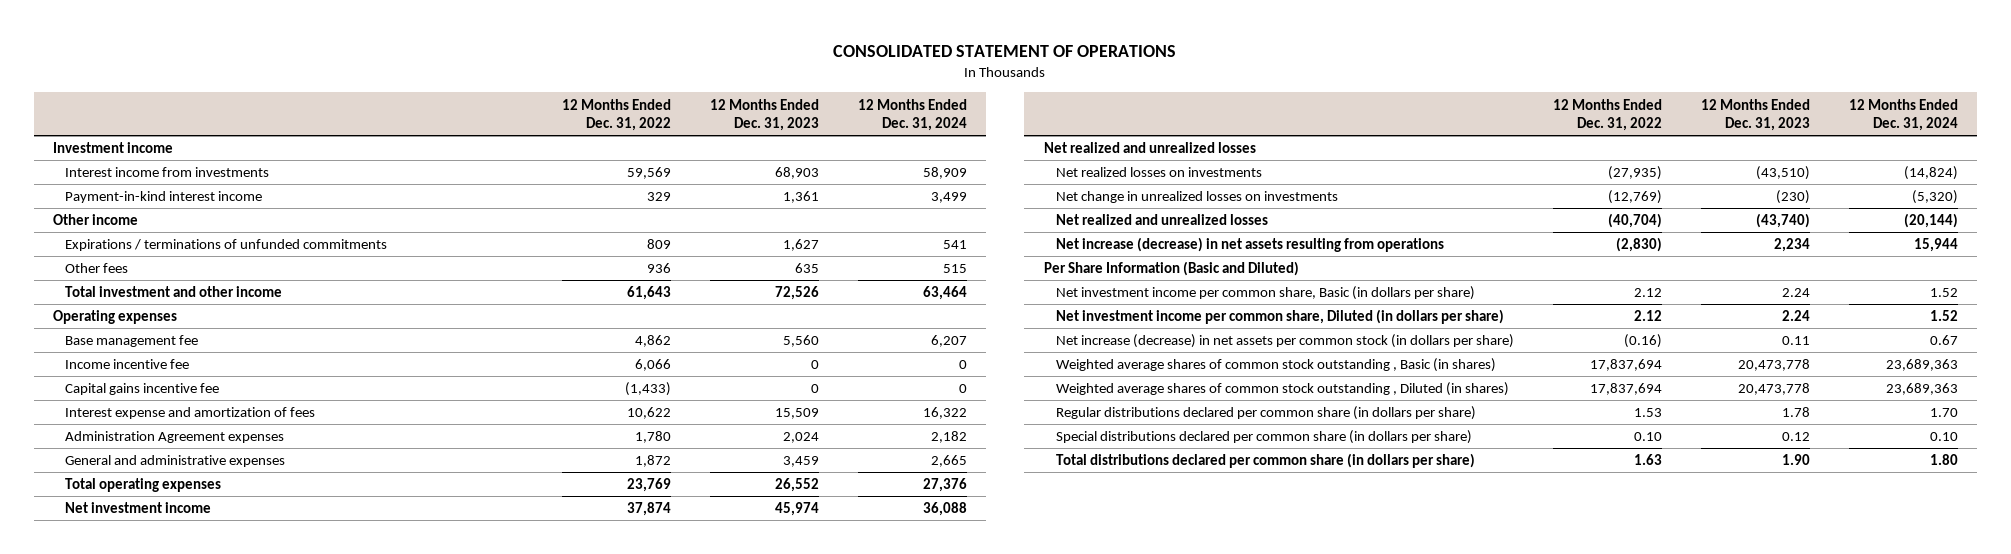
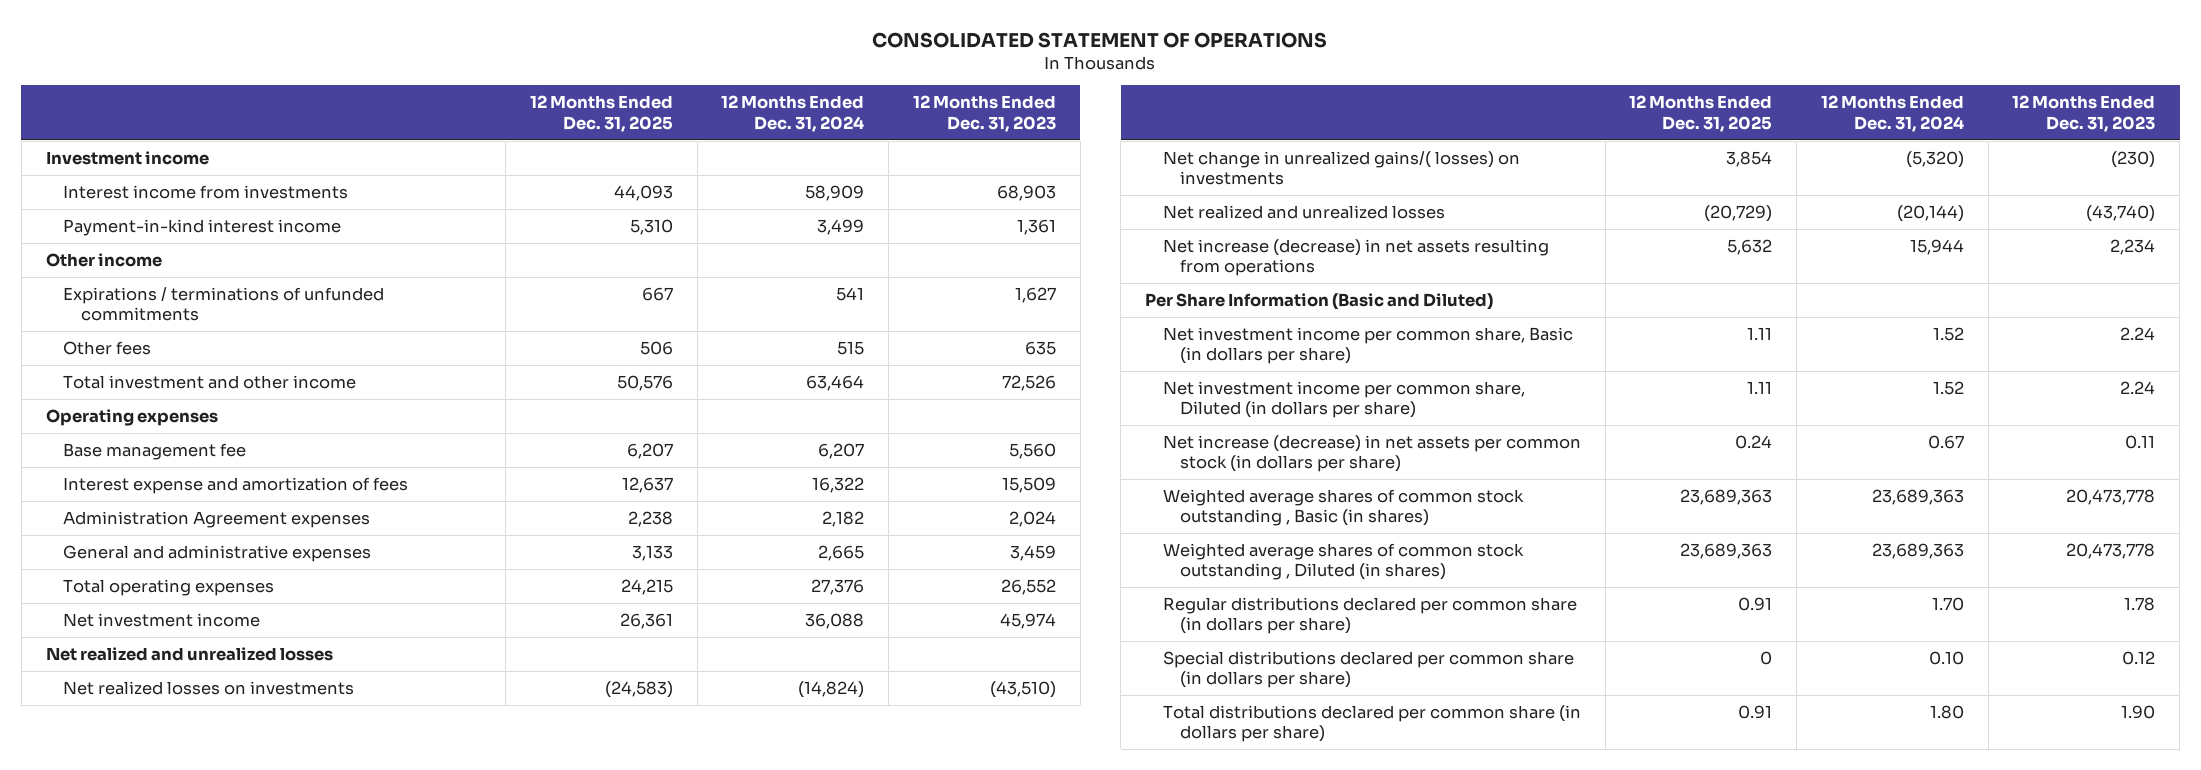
[562,98,672,132] 12 Months Ended Dec. 31, 2022 -> none
none -> [529,95,673,132] 12 Months Ended Dec. 31, 2025
[65,359,190,370] Income incentive fee -> none
[65,383,220,396] Capital gains incentive fee -> none
[1056,191,1339,204] Net change in unrealized losses on investments -> [1162,150,1520,186] Net change in unrealized gains/( losses) on investments

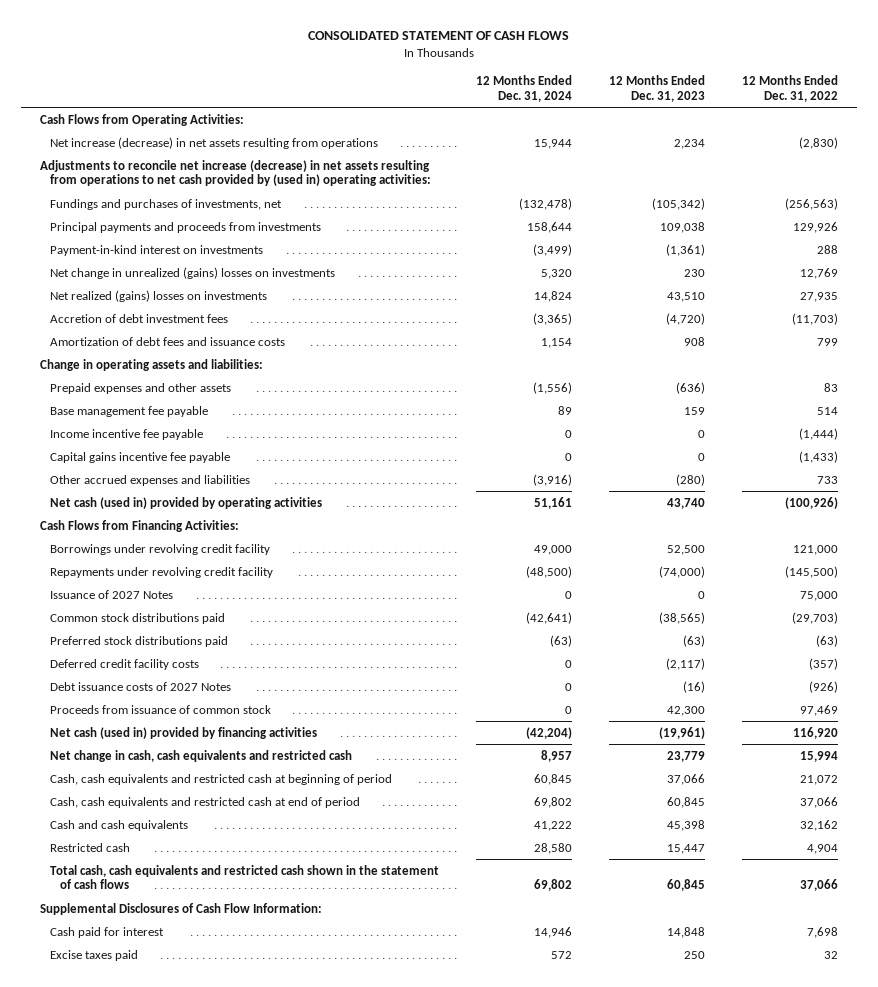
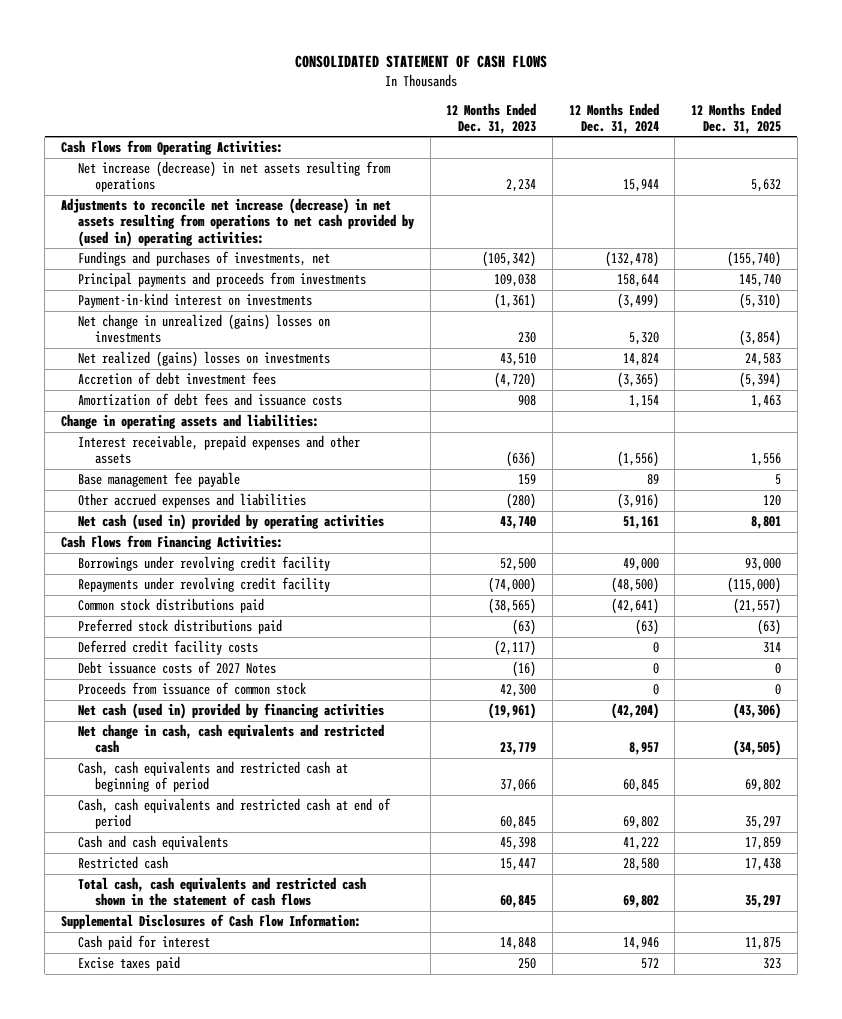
[742,74,839,102] 12 Months Ended Dec. 31, 2022 -> none
none -> [690,102,781,134] 12 Months Ended Dec. 31, 2025
[49,382,231,394] Prepaid expenses and other assets -> [78,435,361,465] Interest receivable, prepaid expenses and other assets
[49,428,203,440] Income incentive fee payable -> none
[49,451,230,463] Capital gains incentive fee payable -> none
[49,589,173,599] Issuance of 2027 Notes -> none

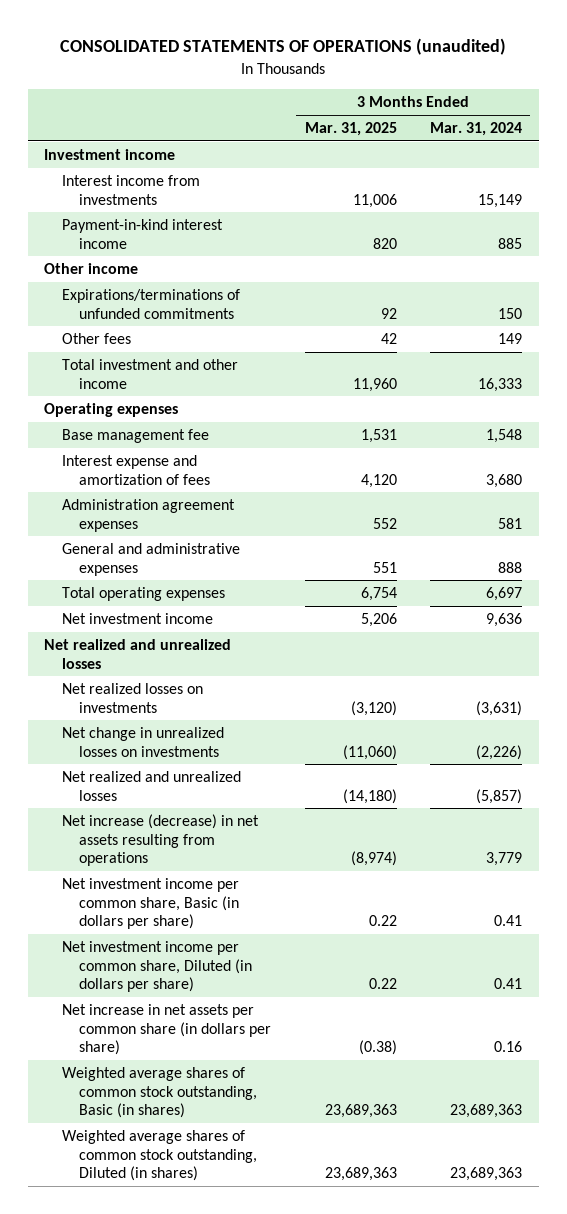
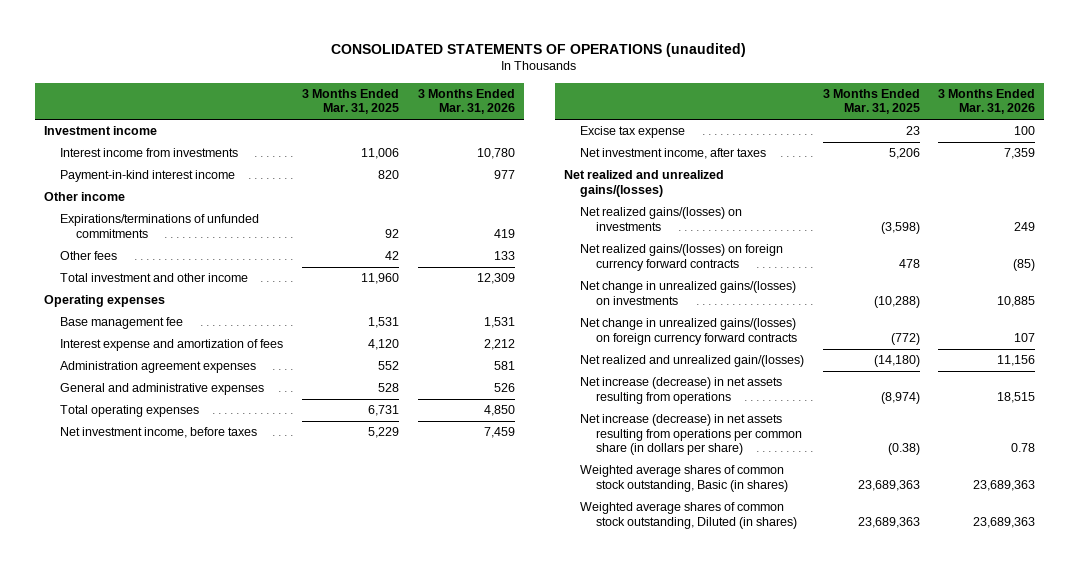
[430,122,523,137] Mar. 31, 2024 -> none
none -> [417,88,515,115] 3 Months Ended Mar. 31, 2026
[372,561,397,573] 551 -> [378,383,400,393] 528
[360,587,397,602] 6,754 -> [368,405,400,417] 6,731
[61,613,213,625] Net investment income -> [59,427,257,439] Net investment income, before taxes
[360,613,397,628] 5,206 -> [368,427,400,439] 5,229
none -> [580,126,686,139] Excise tax expense
none -> [580,148,767,160] Net investment income, after taxes
[44,639,232,669] Net realized and unrealized losses -> [564,170,725,197] Net realized and unrealized gains/(losses)
[61,683,203,713] Net realized losses on investments -> [580,207,743,231] Net realized gains/(losses) on investments
[350,700,397,716] (3,120) -> [880,221,920,234] (3,598)
none -> [580,244,784,271] Net realized gains/(losses) on foreign currency forward contracts
[61,727,224,757] Net change in unrealized losses on investments -> [580,281,797,305] Net change in unrealized gains/(losses) on investments
[342,744,397,760] (11,060) -> [873,295,920,308] (10,288)
none -> [580,318,798,345] Net change in unrealized gains/(losses) on foreign currency forward contracts
[61,771,241,801] Net realized and unrealized losses -> [580,355,805,368] Net realized and unrealized gain/(losses)
[61,878,240,930] Net investment income per common share, Basic (in dollars per share) -> none
[61,941,253,993] Net investment income per common share, Diluted (in dollars per share) -> none
[61,1004,272,1056] Net increase in net assets per common share (in dollars per share) -> [580,414,803,456] Net increase (decrease) in net assets resulting from operations per common share (in dollars per share)

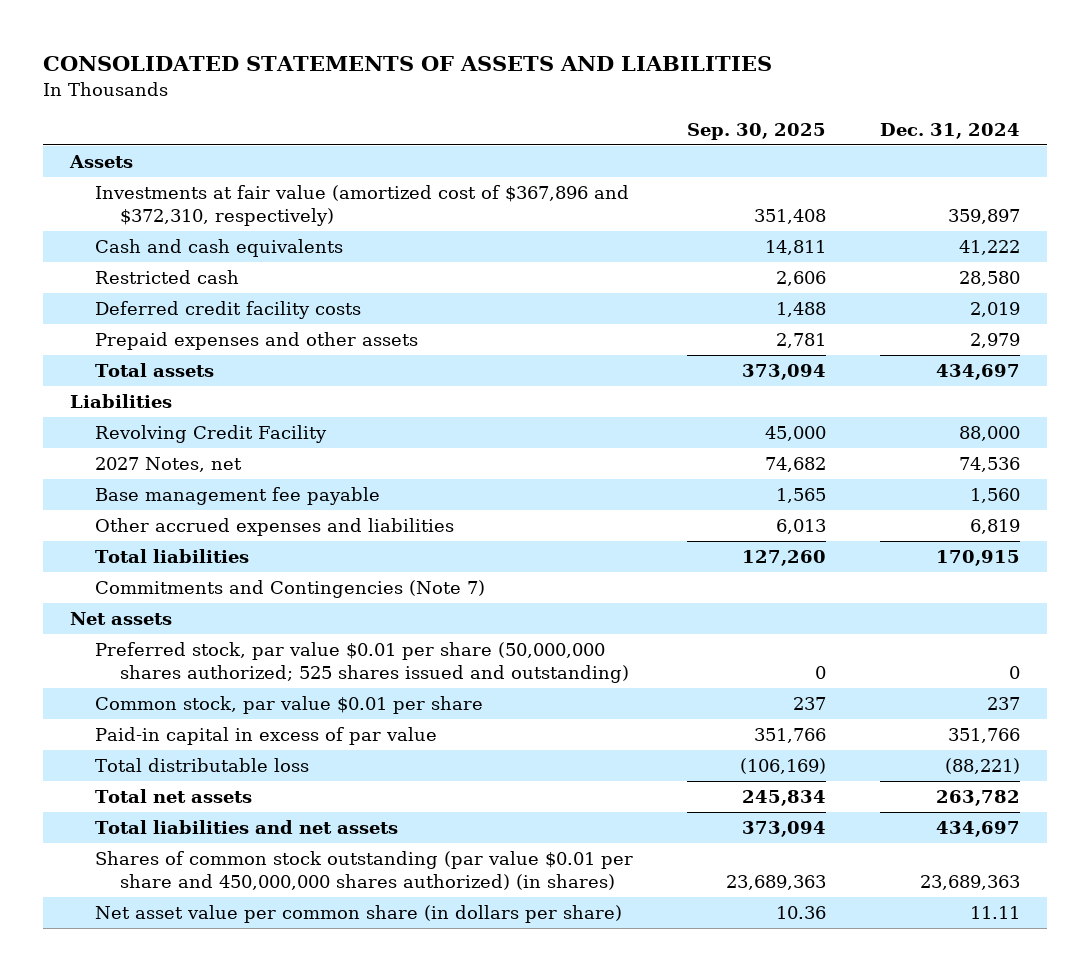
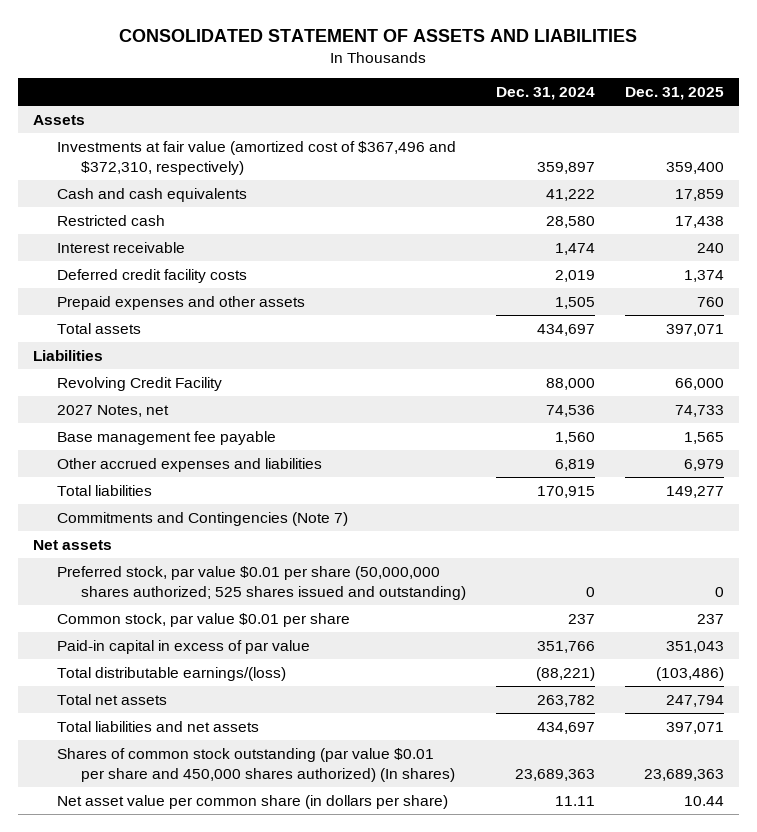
[43,56,773,72] CONSOLIDATED STATEMENTS OF ASSETS AND LIABILITIES -> [119,29,638,43] CONSOLIDATED STATEMENT OF ASSETS AND LIABILITIES
[686,122,826,140] Sep. 30, 2025 -> none
none -> [624,87,724,101] Dec. 31, 2025
[95,185,630,226] Investments at fair value (amortized cost of $367,896 and $372,310, respectively) -> [57,140,457,175] Investments at fair value (amortized cost of $367,496 and $372,310, respectively)
none -> [57,241,186,253] Interest receivable
[969,333,1020,349] 2,979 -> [554,296,595,309] 1,505
[95,758,310,773] Total distributable loss -> [57,666,287,681] Total distributable earnings/(loss)
[95,851,634,890] Shares of common stock outstanding (par value $0.01 per share and 450,000,000 shares authorized) (in shares) -> [57,747,456,782] Shares of common stock outstanding (par value $0.01 per share and 450,000 shares authorized) (In shares)

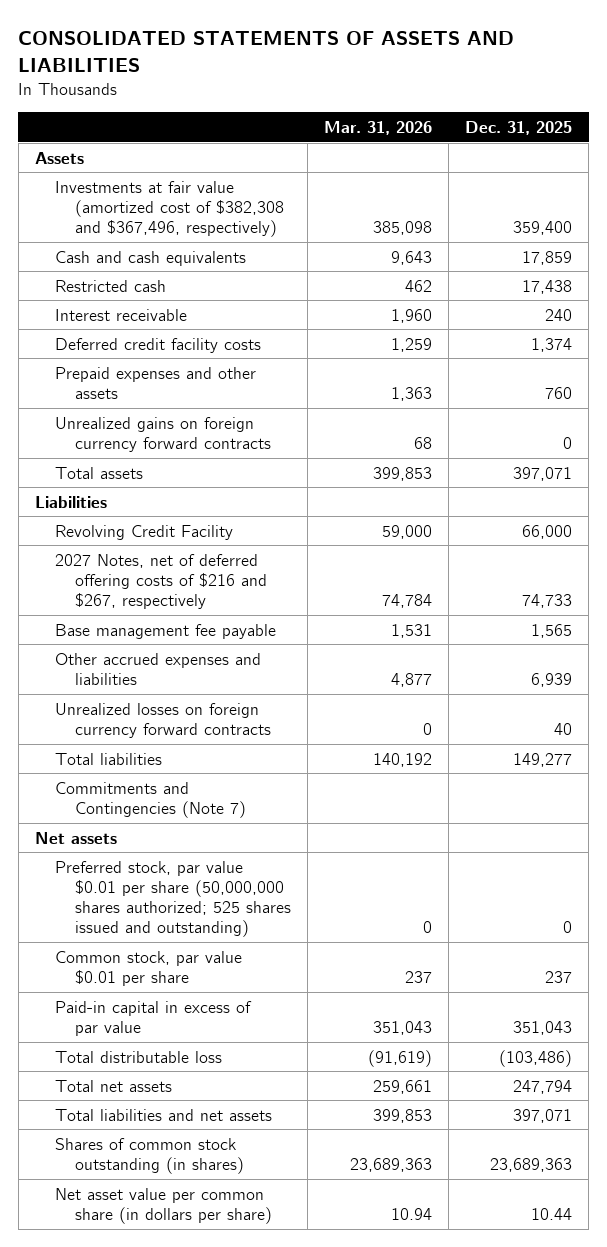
[119,29,638,43] CONSOLIDATED STATEMENT OF ASSETS AND LIABILITIES -> [18,30,515,72] CONSOLIDATED STATEMENTS OF ASSETS AND LIABILITIES
[495,87,595,101] Dec. 31, 2024 -> none
none -> [323,120,432,135] Mar. 31, 2026
[57,140,457,175] Investments at fair value (amortized cost of $367,496 and $372,310, respectively) -> [54,180,284,238] Investments at fair value (amortized cost of $382,308 and $367,496, respectively)
none -> [54,416,271,452] Unrealized gains on foreign currency forward contracts
[57,404,170,417] 2027 Notes, net -> [54,553,267,610] 2027 Notes, net of deferred offering costs of $216 and $267, respectively
[683,458,724,471] 6,979 -> [531,672,573,687] 6,939
none -> [54,702,271,738] Unrealized losses on foreign currency forward contracts
[57,666,287,681] Total distributable earnings/(loss) -> [54,1050,222,1063] Total distributable loss
[57,747,456,782] Shares of common stock outstanding (par value $0.01 per share and 450,000 shares authorized) (In shares) -> [54,1137,244,1174] Shares of common stock outstanding (in shares)

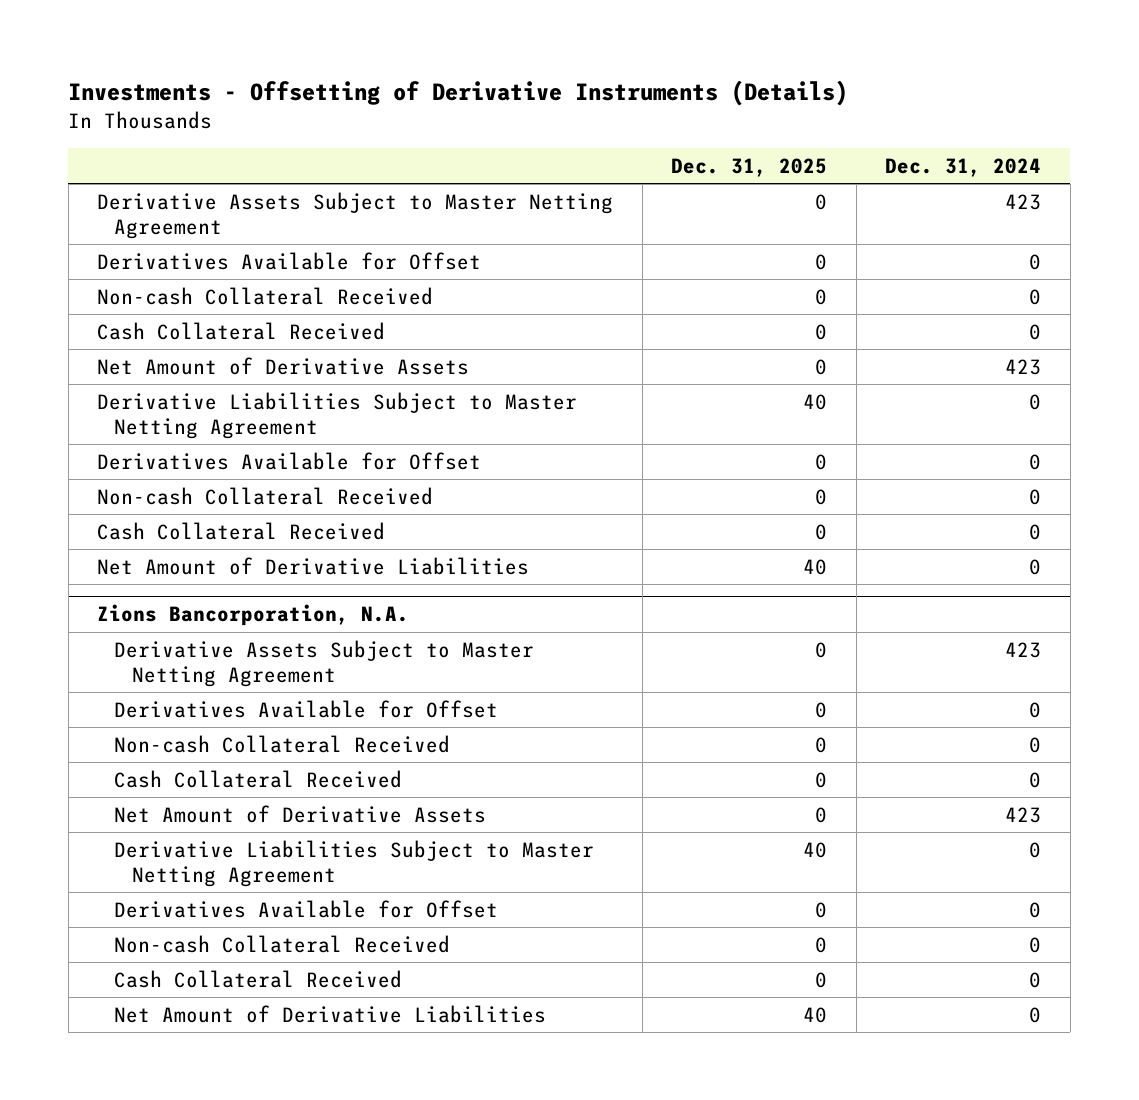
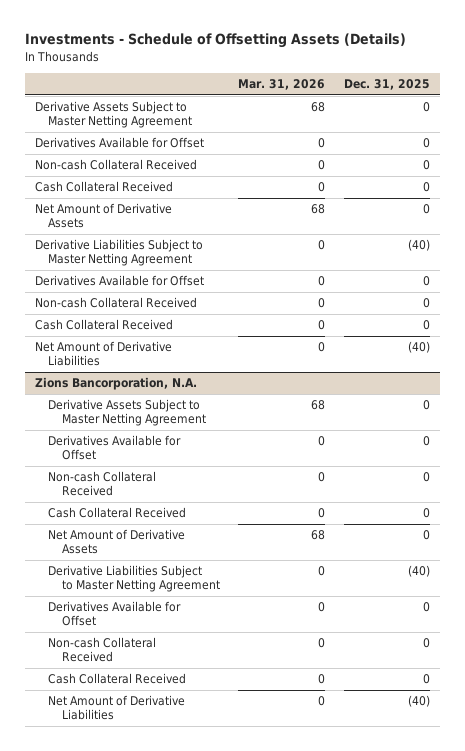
[68,80,849,107] Investments - Offsetting of Derivative Instruments (Details) -> [25,33,407,49] Investments - Schedule of Offsetting Assets (Details)
[885,157,1042,177] Dec. 31, 2024 -> none
none -> [238,79,326,91] Mar. 31, 2026
[803,393,828,410] 40 -> [408,239,431,252] (40)
[803,558,828,575] 40 -> [408,341,431,354] (40)
[803,841,828,858] 40 -> [408,565,431,578] (40)
[803,1006,828,1023] 40 -> [408,695,431,708] (40)

